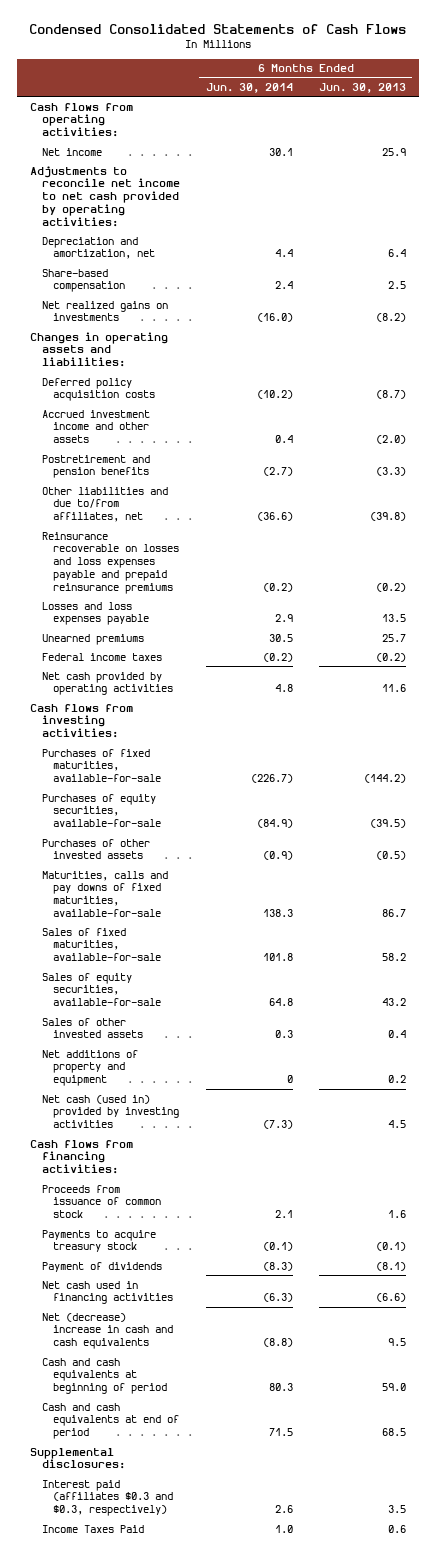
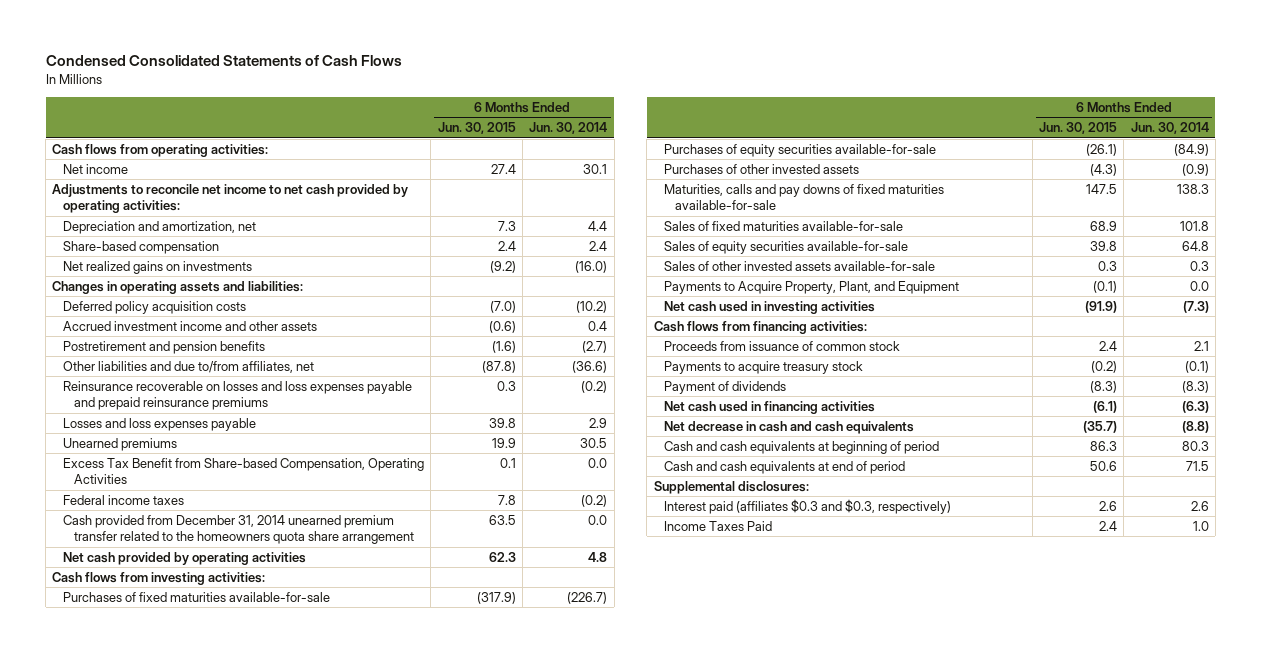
[318,83,406,94] Jun. 30, 2013 -> none
none -> [437,122,516,135] Jun. 30, 2015
none -> [63,458,425,485] Excess Tax Benefit from Share-based Compensation, Operating Activities
none -> [63,515,414,545] Cash provided from December 31, 2014 unearned premium transfer related to the homeowners quota share arrangement
[41,748,162,783] Purchases of fixed maturities, available-for-sale -> [63,592,331,603] Purchases of fixed maturities available-for-sale
[41,793,162,828] Purchases of equity securities, available-for-sale -> [664,144,937,158] Purchases of equity securities available-for-sale
[41,870,168,918] Maturities, calls and pay downs of fixed maturities, available-for-sale -> [664,184,945,211] Maturities, calls and pay downs of fixed maturities available-for-sale
[41,927,162,962] Sales of fixed maturities, available-for-sale -> [664,221,904,232] Sales of fixed maturities available-for-sale
[41,972,162,1007] Sales of equity securities, available-for-sale -> [664,241,909,255] Sales of equity securities available-for-sale
[41,1017,144,1039] Sales of other invested assets -> [664,261,936,272] Sales of other invested assets available-for-sale
[41,1049,138,1087] Net additions of property and equipment -> [664,281,960,295] Payments to Acquire Property, Plant, and Equipment
[286,1075,293,1084] 0 -> [1189,281,1209,292] 0.0
[41,1094,180,1129] Net cash (used in) provided by investing activities -> [664,301,876,315] Net cash used in investing activities
[41,1312,174,1350] Net (decrease) increase in cash and cash equivalents -> [664,421,915,435] Net decrease in cash and cash equivalents

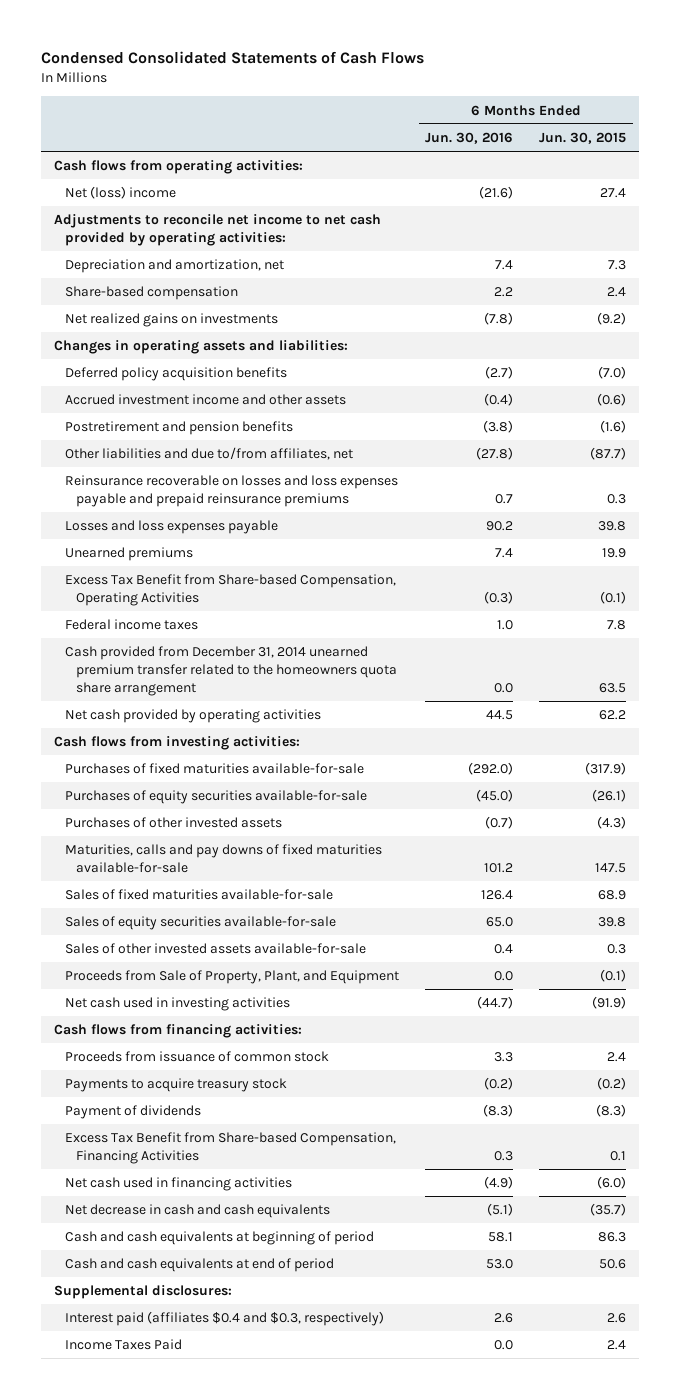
[529,122,608,135] Jun. 30, 2014 -> none
none -> [425,132,514,145] Jun. 30, 2016
[63,164,129,175] Net income -> [64,186,176,200] Net (loss) income
[63,301,247,315] Deferred policy acquisition costs -> [64,367,287,382] Deferred policy acquisition benefits
[481,361,516,374] (87.8) -> [590,447,627,461] (87.7)
[499,458,516,469] 0.1 -> [600,591,627,605] (0.1)
[488,552,516,563] 62.3 -> [599,710,627,721] 62.2
[664,281,960,295] Payments to Acquire Property, Plant, and Equipment -> [64,970,399,985] Proceeds from Sale of Property, Plant, and Equipment
none -> [64,1132,396,1165] Excess Tax Benefit from Share-based Compensation, Financing Activities
[1092,401,1117,414] (6.1) -> [597,1176,627,1190] (6.0)
[664,499,952,515] Interest paid (affiliates $0.3 and $0.3, respectively) -> [64,1311,384,1327] Interest paid (affiliates $0.4 and $0.3, respectively)

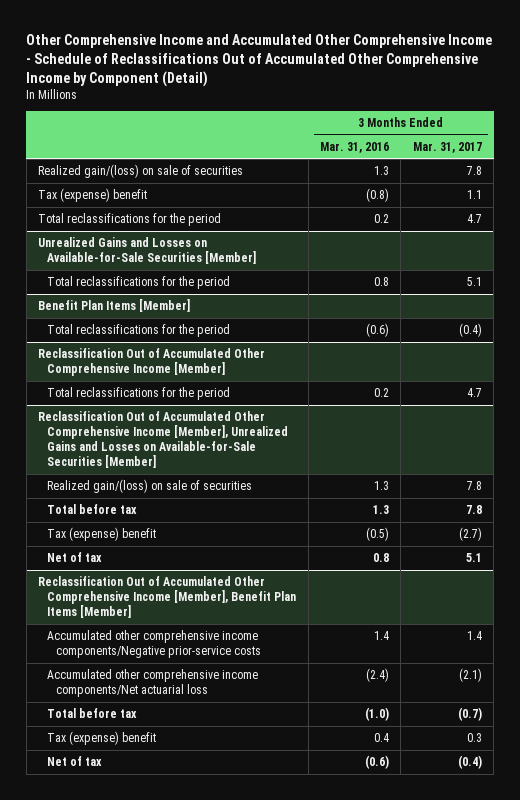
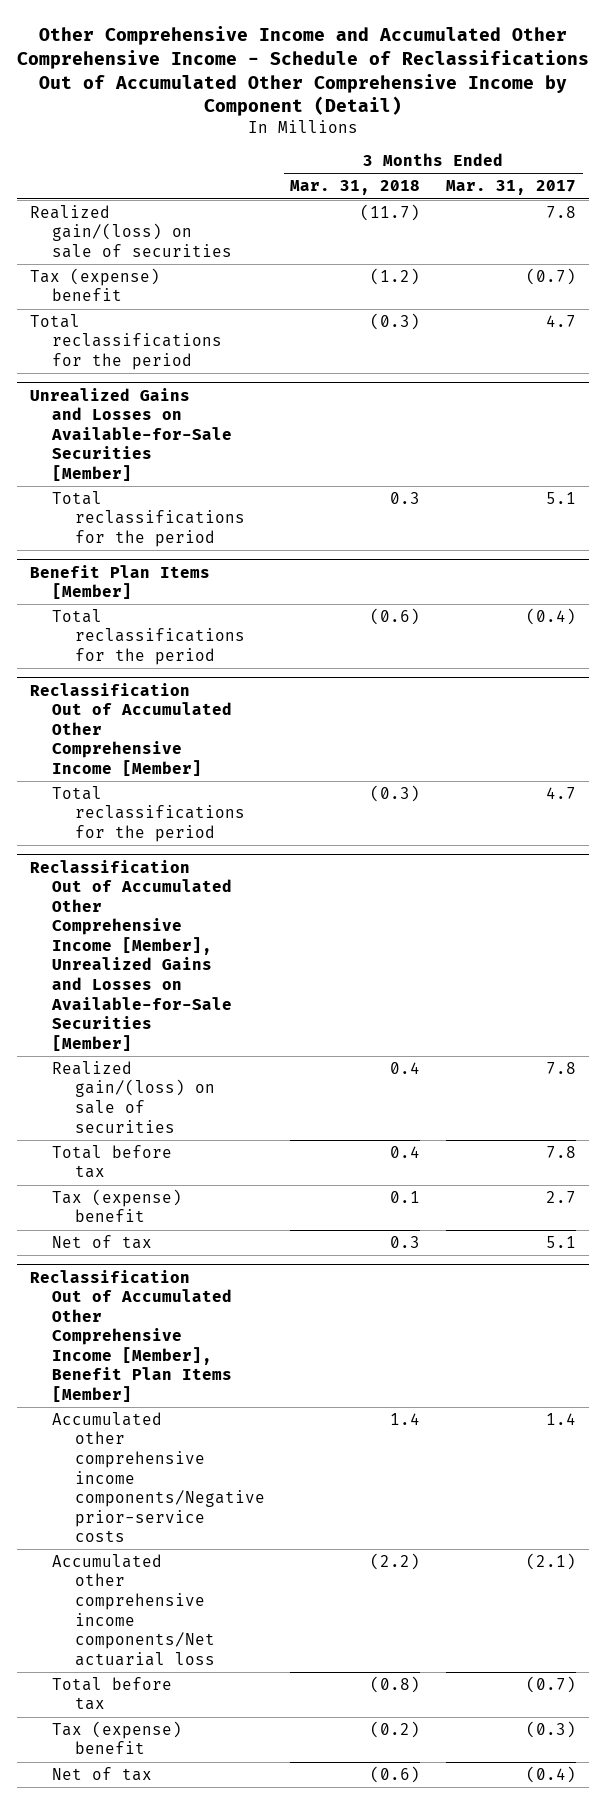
[320,141,390,153] Mar. 31, 2016 -> none
none -> [290,180,421,196] Mar. 31, 2018
[466,190,482,200] 1.1 -> [526,267,577,285] (0.7)
[458,527,482,542] (2.7) -> [546,1190,577,1203] 2.7
[466,733,482,743] 0.3 -> [526,1720,577,1738] (0.3)

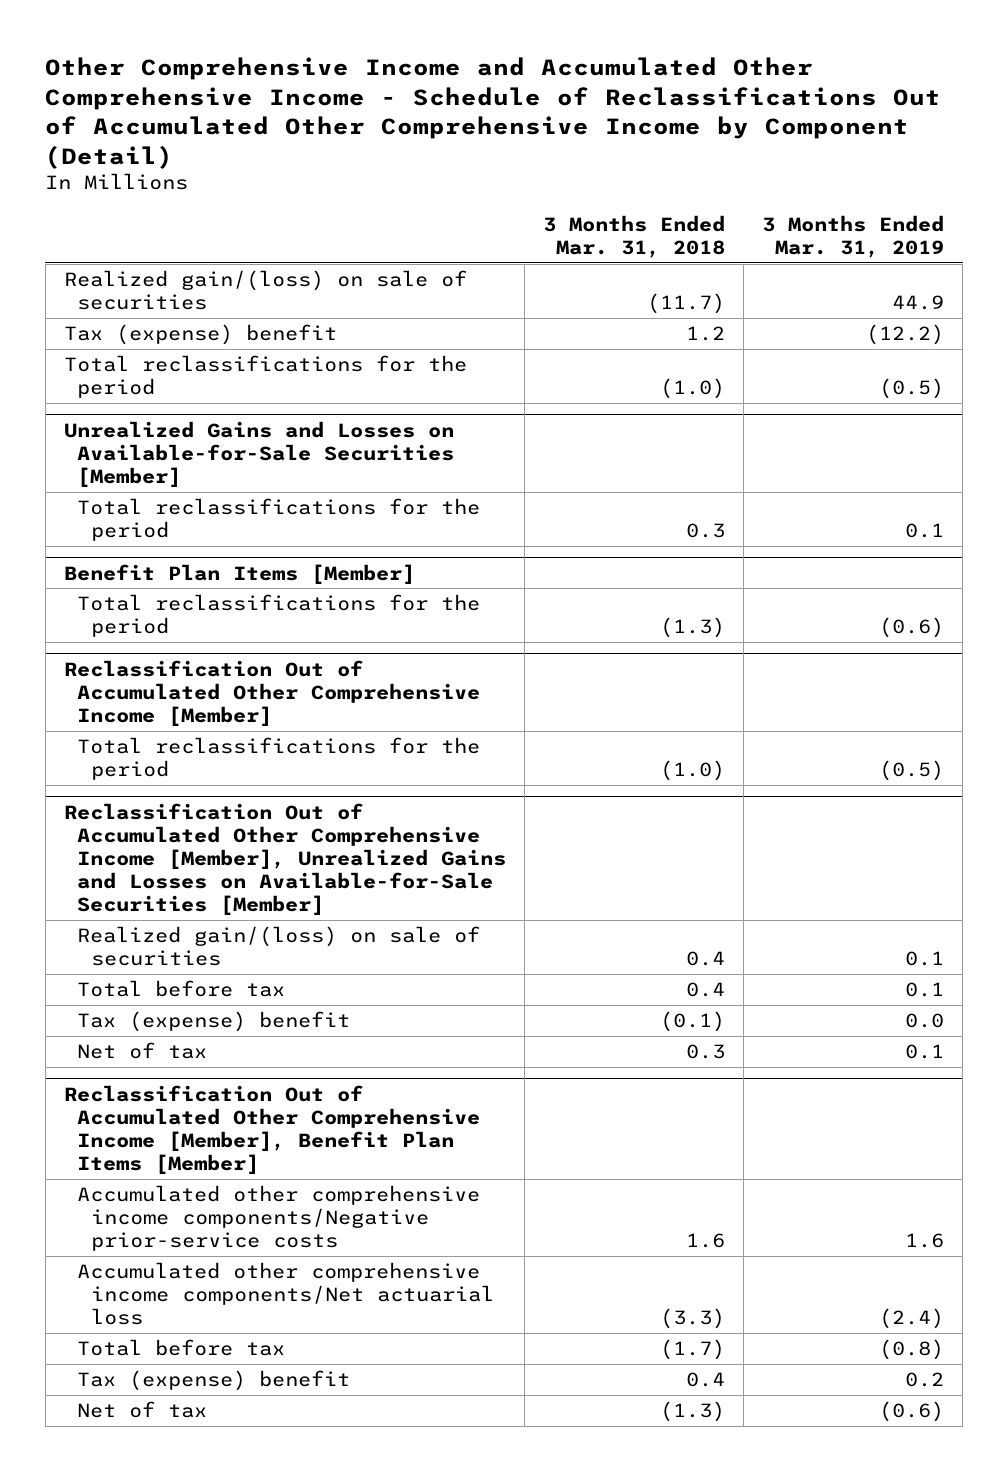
[446,180,577,196] Mar. 31, 2017 -> none
none -> [762,214,945,258] 3 Months Ended Mar. 31, 2019
[370,267,421,285] (1.2) -> [686,326,726,342] 1.2
[370,312,421,330] (0.3) -> [660,378,726,400] (1.0)
[370,607,421,625] (0.6) -> [660,617,726,639] (1.3)
[370,784,421,802] (0.3) -> [660,760,726,782] (1.0)
[390,1190,421,1203] 0.1 -> [660,1011,726,1033] (0.1)
[390,1412,421,1425] 1.4 -> [686,1233,726,1249] 1.6
[370,1552,421,1570] (2.2) -> [660,1308,726,1330] (3.3)
[370,1675,421,1693] (0.8) -> [660,1339,726,1361] (1.7)
[370,1720,421,1738] (0.2) -> [686,1372,726,1388] 0.4
[370,1765,421,1783] (0.6) -> [660,1401,726,1423] (1.3)

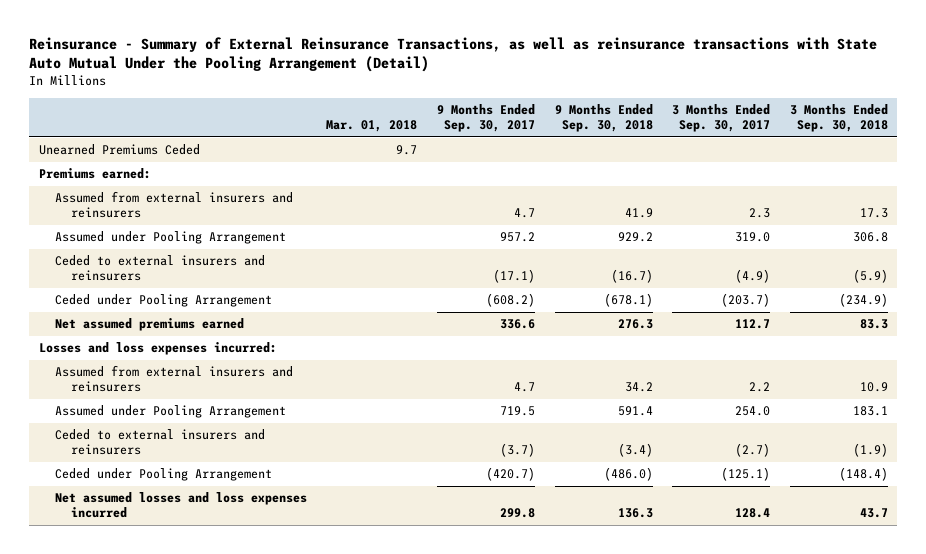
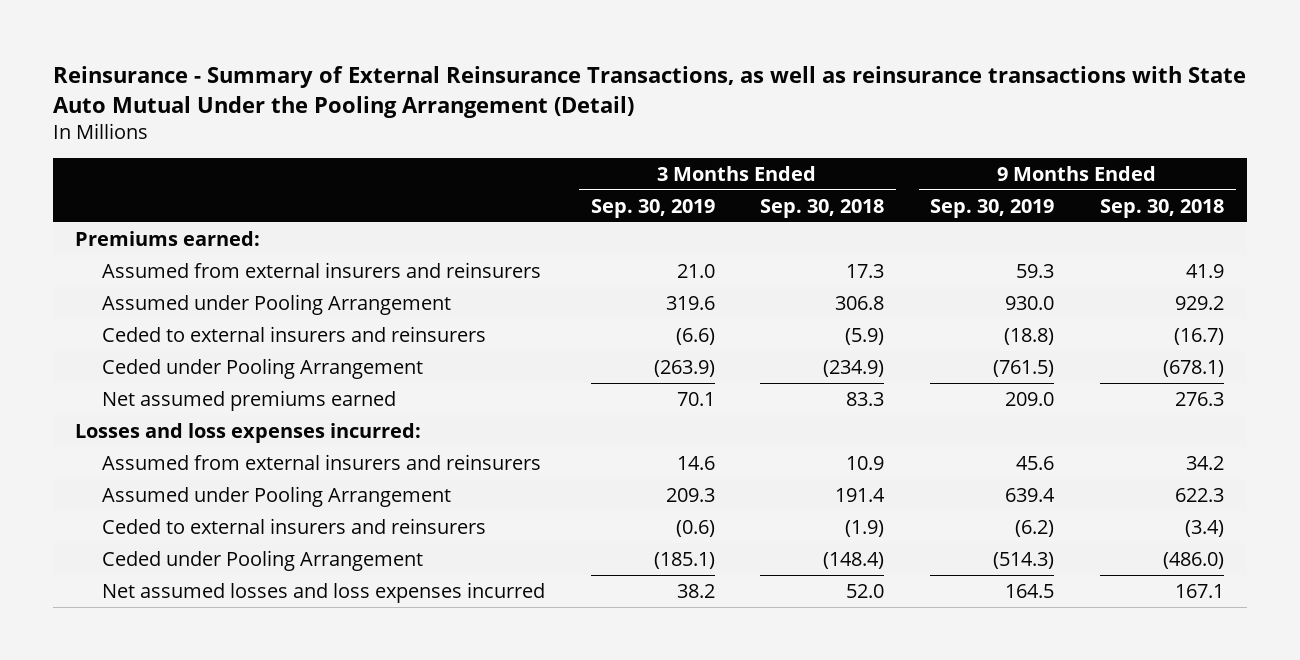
[326,119,418,132] Mar. 01, 2018 -> none
[437,104,536,132] 9 Months Ended Sep. 30, 2017 -> none
[672,104,771,132] 3 Months Ended Sep. 30, 2017 -> none
none -> [590,198,715,218] Sep. 30, 2019
none -> [930,198,1055,218] Sep. 30, 2019
[38,144,200,156] Unearned Premiums Ceded -> none
[617,406,653,417] 591.4 -> [1175,487,1225,502] 622.3
[852,406,888,417] 183.1 -> [835,487,886,502] 191.4
[617,508,653,519] 136.3 -> [1175,583,1225,598] 167.1
[859,508,888,519] 43.7 -> [846,583,885,598] 52.0

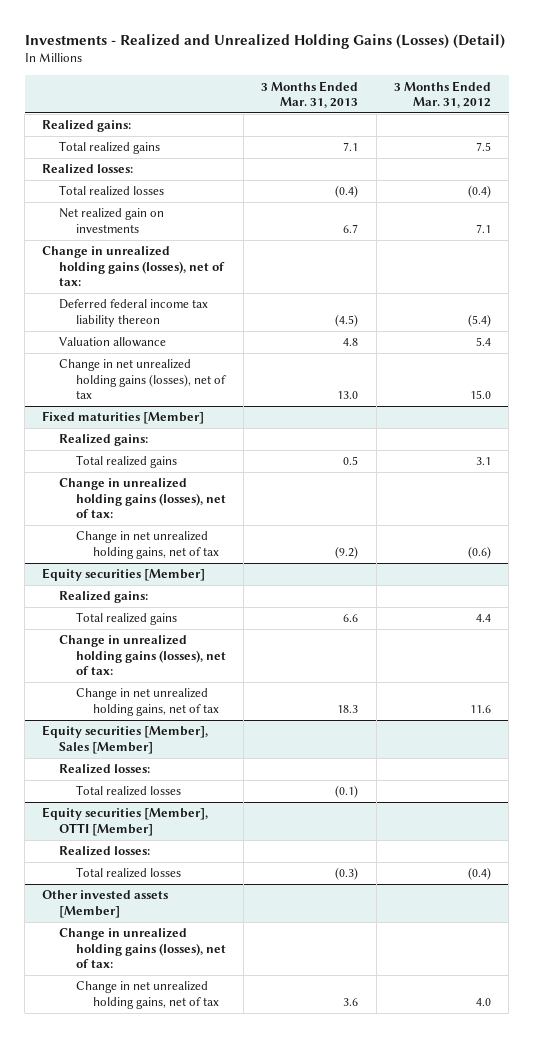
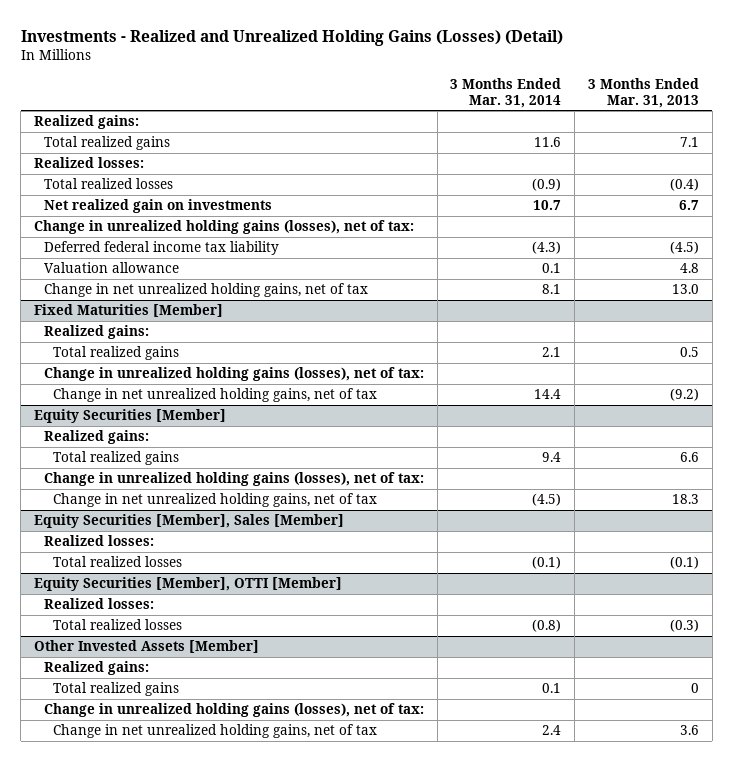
[393,80,491,108] 3 Months Ended Mar. 31, 2012 -> none
none -> [450,77,562,108] 3 Months Ended Mar. 31, 2014
[59,299,209,327] Deferred federal income tax liability thereon -> [43,241,279,256] Deferred federal income tax liability
[59,359,226,399] Change in net unrealized holding gains (losses), net of tax -> [43,283,368,298] Change in net unrealized holding gains, net of tax
[42,411,205,425] Fixed maturities [Member] -> [34,304,224,318] Fixed Maturities [Member]
[42,568,206,582] Equity securities [Member] -> [34,409,227,424] Equity Securities [Member]
[42,725,209,754] Equity securities [Member], Sales [Member] -> [34,514,345,529] Equity Securities [Member], Sales [Member]
[42,807,209,836] Equity securities [Member], OTTI [Member] -> [34,577,343,592] Equity Securities [Member], OTTI [Member]
[42,890,169,918] Other invested assets [Member] -> [34,640,260,654] Other Invested Assets [Member]
none -> [43,661,149,676] Realized gains:
none -> [53,682,180,697] Total realized gains

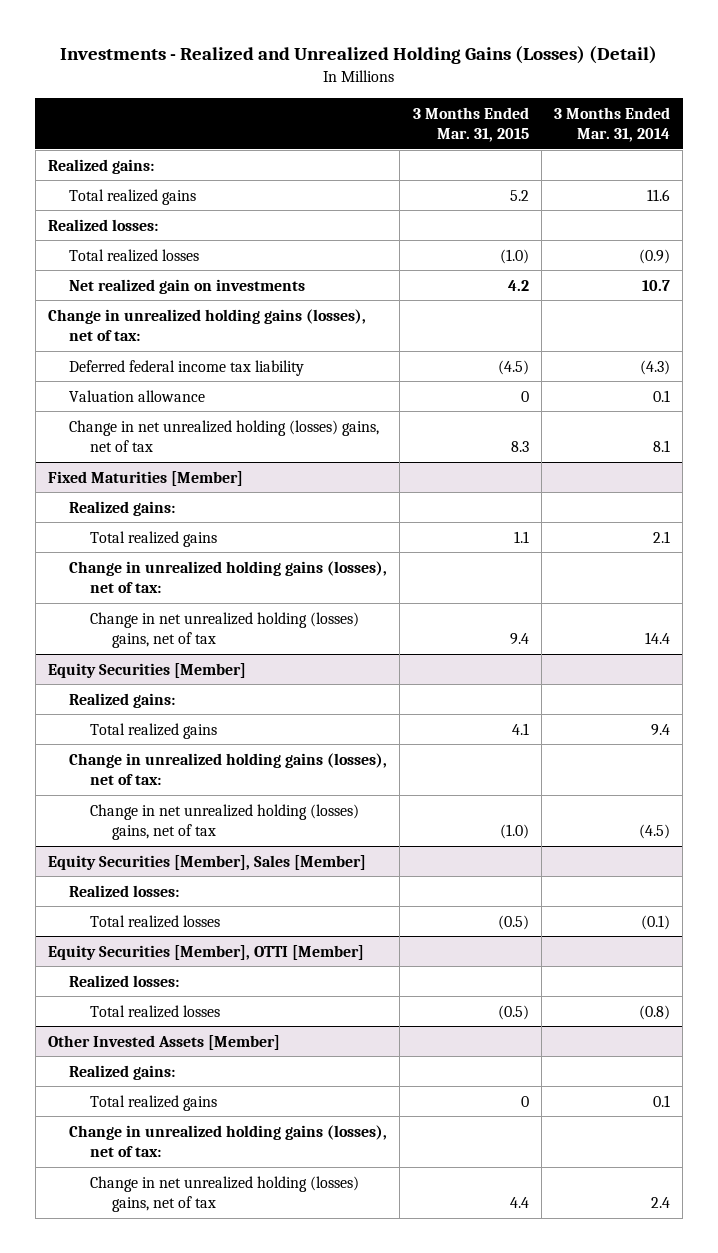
[587,77,699,108] 3 Months Ended Mar. 31, 2013 -> none
none -> [412,106,529,143] 3 Months Ended Mar. 31, 2015
[43,283,368,298] Change in net unrealized holding gains, net of tax -> [69,419,380,453] Change in net unrealized holding (losses) gains, net of tax
[53,388,378,403] Change in net unrealized holding gains, net of tax -> [90,611,360,649] Change in net unrealized holding (losses) gains, net of tax
[53,493,378,508] Change in net unrealized holding gains, net of tax -> [90,803,360,841] Change in net unrealized holding (losses) gains, net of tax
[53,724,378,739] Change in net unrealized holding gains, net of tax -> [90,1175,360,1213] Change in net unrealized holding (losses) gains, net of tax

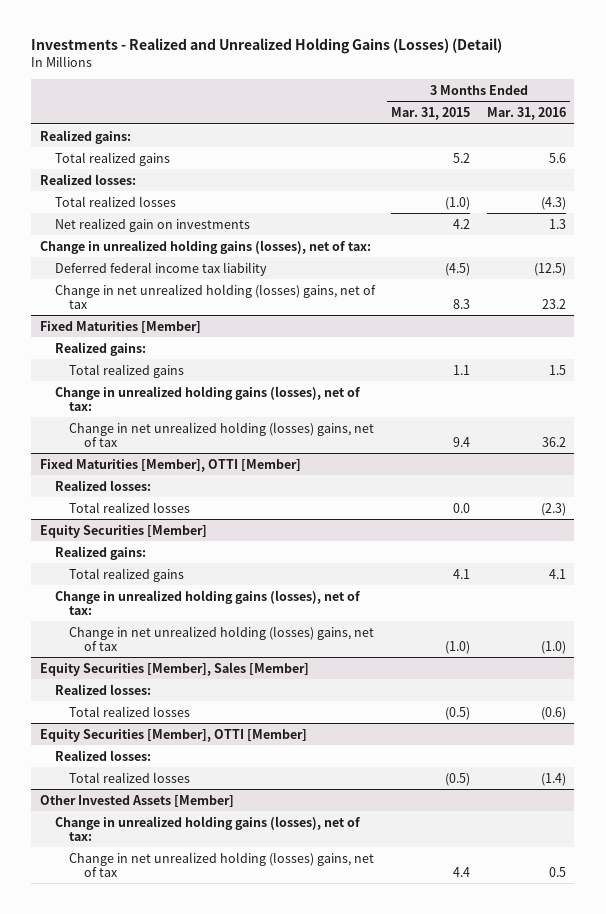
[553,106,670,143] 3 Months Ended Mar. 31, 2014 -> none
none -> [487,107,567,121] Mar. 31, 2016
[69,389,206,402] Valuation allowance -> none
none -> [39,458,301,472] Fixed Maturities [Member], OTTI [Member]
none -> [54,479,151,491] Realized losses:
none -> [69,501,191,513] Total realized losses
[69,1064,176,1080] Realized gains: -> none
[90,1094,218,1111] Total realized gains -> none

